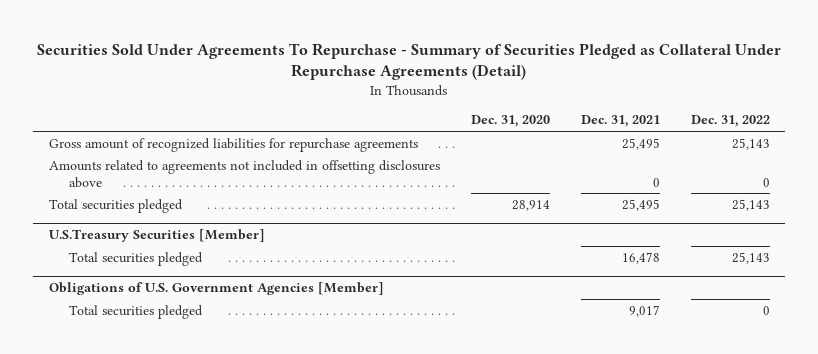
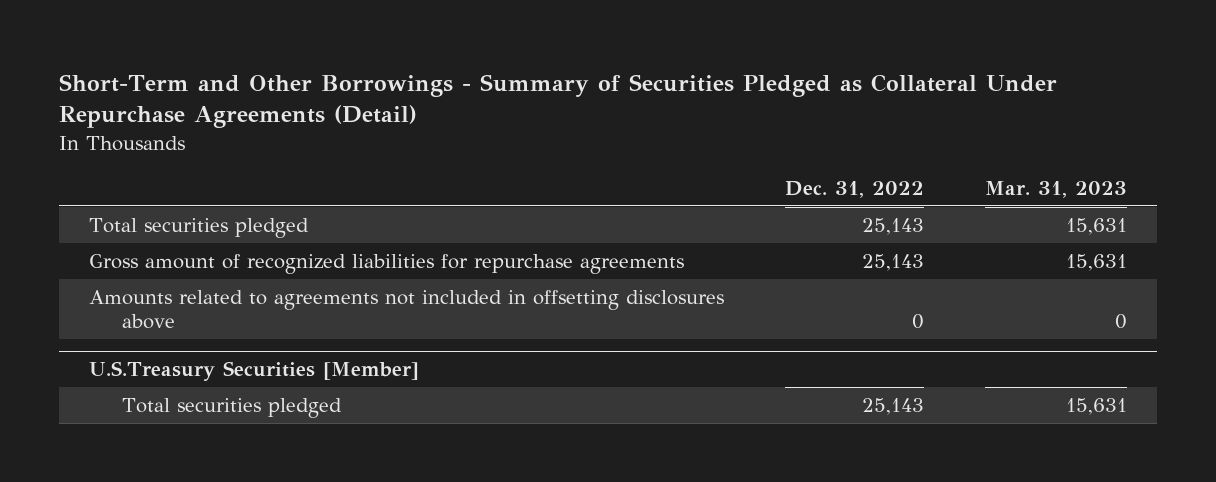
[37,42,782,81] Securities Sold Under Agreements To Repurchase - Summary of Securities Pledged as Collateral Under Repurchase Agreements (Detail) -> [59,73,1058,129] Short-Term and Other Borrowings - Summary of Securities Pledged as Collateral Under Repurchase Agreements (Detail)
[470,115,550,128] Dec. 31, 2020 -> none
[580,115,660,128] Dec. 31, 2021 -> none
none -> [984,180,1127,198] Mar. 31, 2023
[48,198,183,213] Total securities pledged -> [89,217,310,238] Total securities pledged
[48,282,384,296] Obligations of U.S. Government Agencies [Member] -> none
[68,304,203,319] Total securities pledged -> none

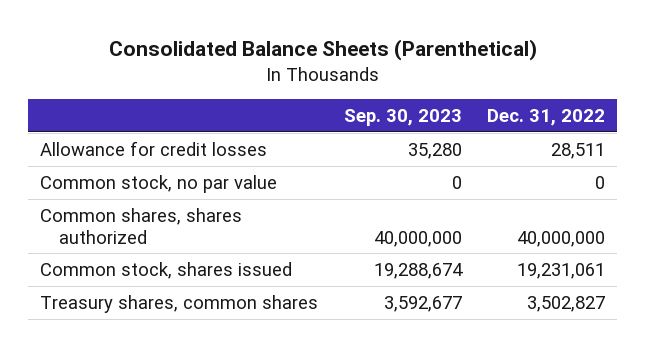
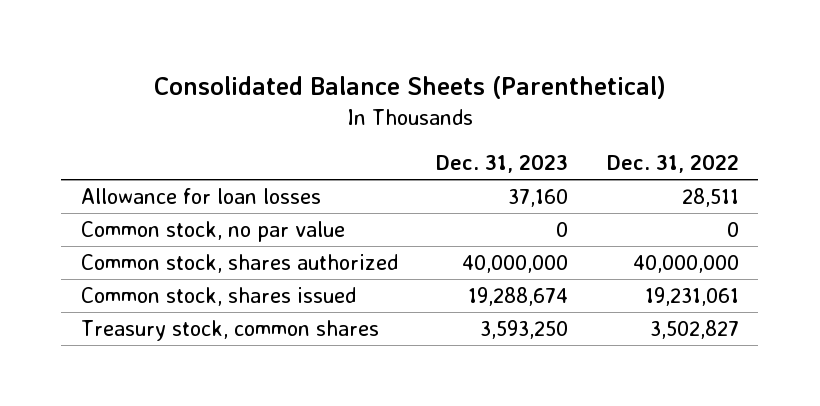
[343,109,462,127] Sep. 30, 2023 -> none
none -> [436,154,569,174] Dec. 31, 2023
[40,140,268,156] Allowance for credit losses -> [80,187,321,204] Allowance for loan losses
[40,207,243,244] Common shares, shares authorized -> [80,253,398,273] Common stock, shares authorized
[40,294,319,313] Treasury shares, common shares -> [80,319,379,341] Treasury stock, common shares

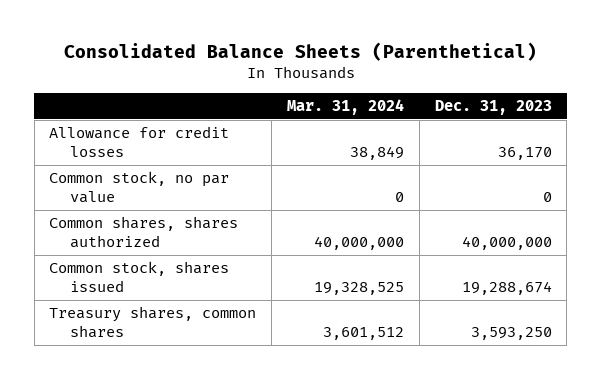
[607,154,740,174] Dec. 31, 2022 -> none
none -> [287,99,405,116] Mar. 31, 2024
[80,187,321,204] Allowance for loan losses -> [49,125,230,158] Allowance for credit losses
[508,188,569,207] 37,160 -> [497,147,552,161] 36,170
[80,253,398,273] Common stock, shares authorized -> [49,215,239,249] Common shares, shares authorized
[80,319,379,341] Treasury stock, common shares -> [49,305,257,339] Treasury shares, common shares

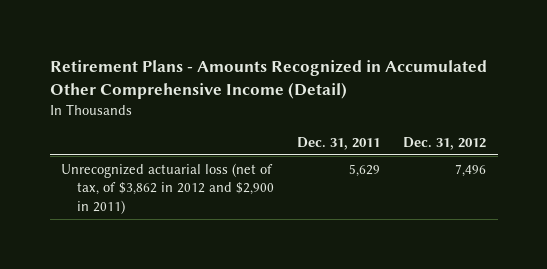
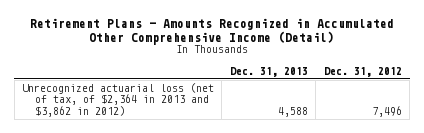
[297,136,381,150] Dec. 31, 2011 -> none
none -> [229,66,308,77] Dec. 31, 2013
[61,162,275,215] Unrecognized actuarial loss (net of tax, of $3,862 in 2012 and $2,900 in 2011) -> [21,83,214,117] Unrecognized actuarial loss (net of tax, of $2,364 in 2013 and $3,862 in 2012)

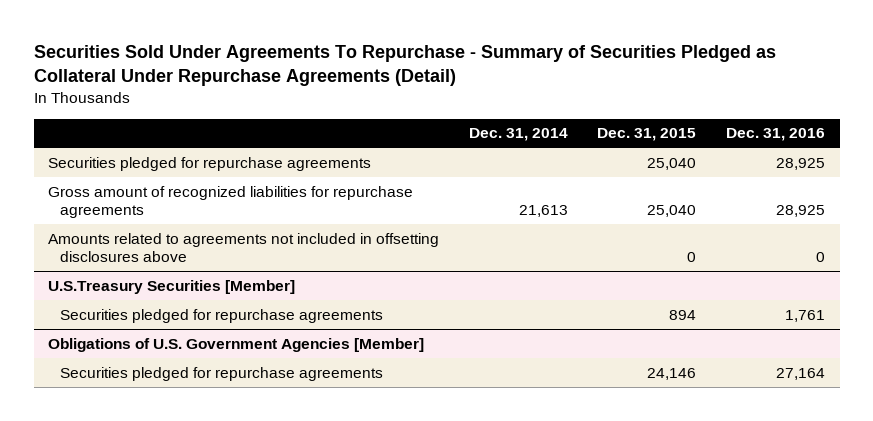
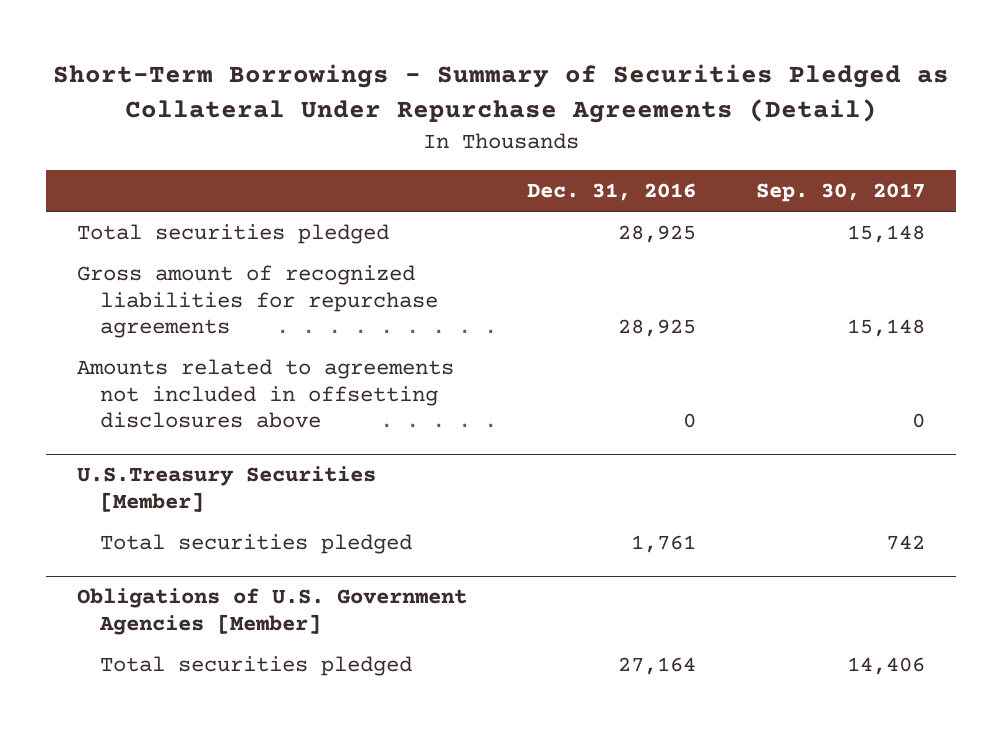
[33,44,776,86] Securities Sold Under Agreements To Repurchase - Summary of Securities Pledged as Collateral Under Repurchase Agreements (Detail) -> [53,63,950,124] Short-Term Borrowings - Summary of Securities Pledged as Collateral Under Repurchase Agreements (Detail)
[468,128,568,142] Dec. 31, 2014 -> none
[597,128,697,142] Dec. 31, 2015 -> none
none -> [756,183,926,203] Sep. 30, 2017
[48,156,372,171] Securities pledged for repurchase agreements -> [76,223,389,244] Total securities pledged
[60,308,384,323] Securities pledged for repurchase agreements -> [99,533,412,554] Total securities pledged
[60,366,384,381] Securities pledged for repurchase agreements -> [99,655,412,676] Total securities pledged

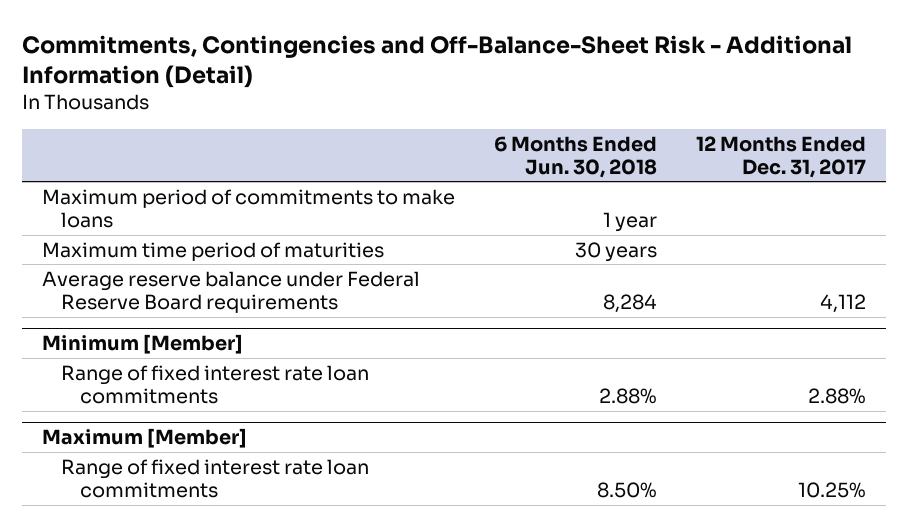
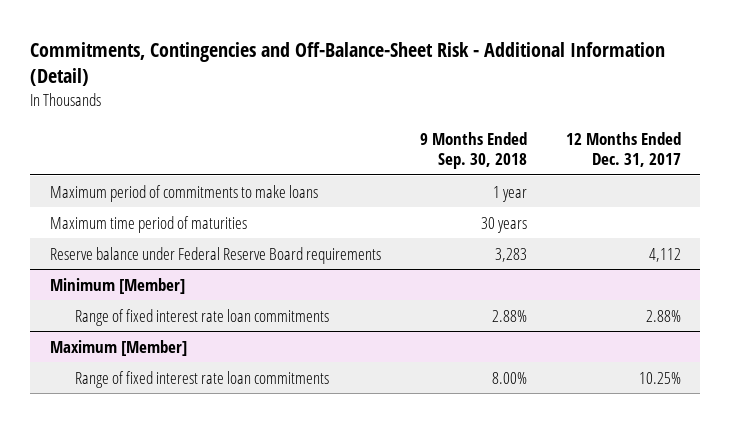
[493,135,657,178] 6 Months Ended Jun. 30, 2018 -> none
none -> [419,132,527,170] 9 Months Ended Sep. 30, 2018
[41,270,420,313] Average reserve balance under Federal Reserve Board requirements -> [49,246,381,264] Reserve balance under Federal Reserve Board requirements

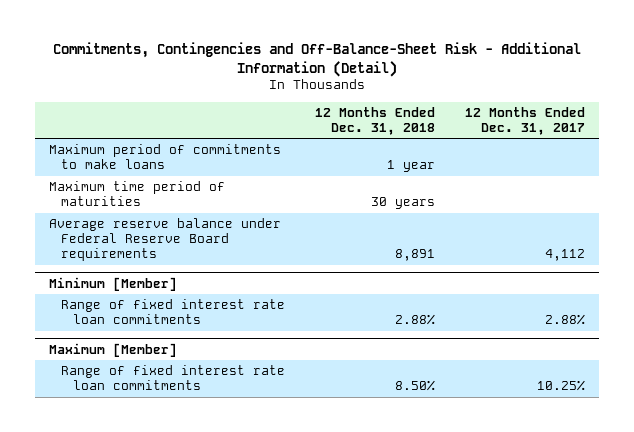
[419,132,527,170] 9 Months Ended Sep. 30, 2018 -> none
none -> [314,106,435,135] 12 Months Ended Dec. 31, 2018
[49,246,381,264] Reserve balance under Federal Reserve Board requirements -> [49,218,282,262] Average reserve balance under Federal Reserve Board requirements

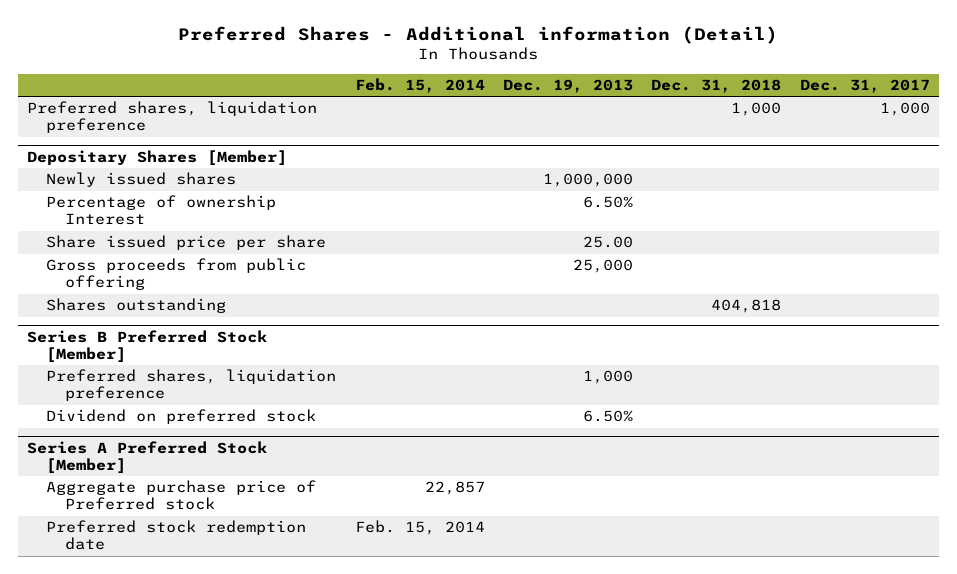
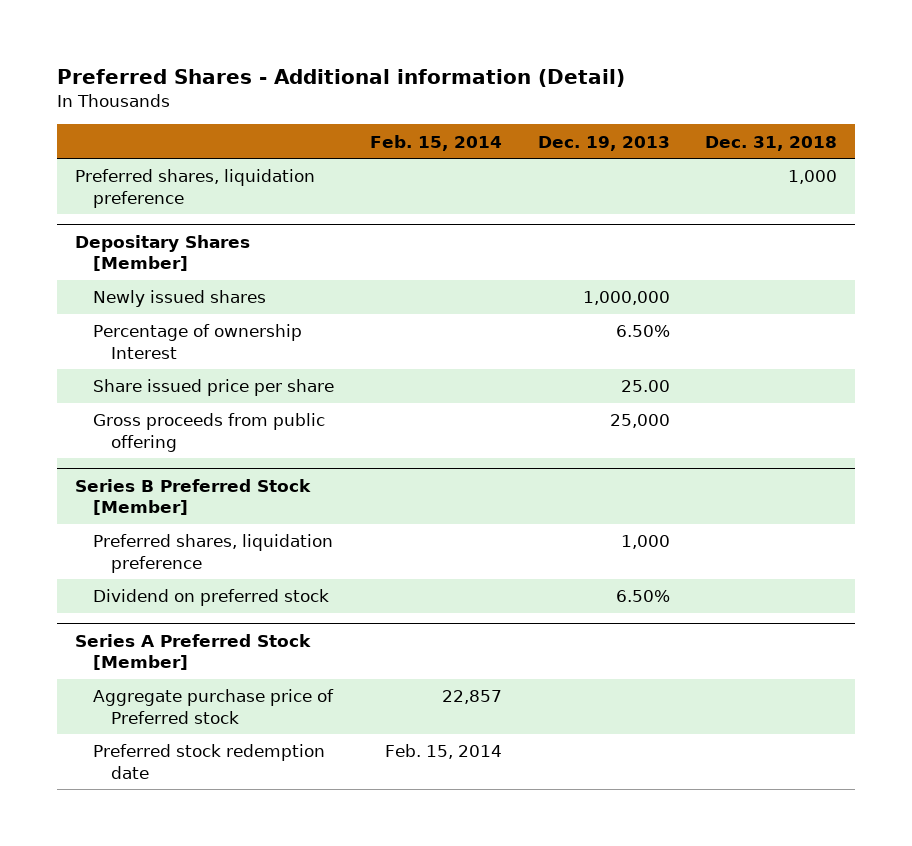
[799,78,930,93] Dec. 31, 2017 -> none
[46,298,227,314] Shares outstanding -> none

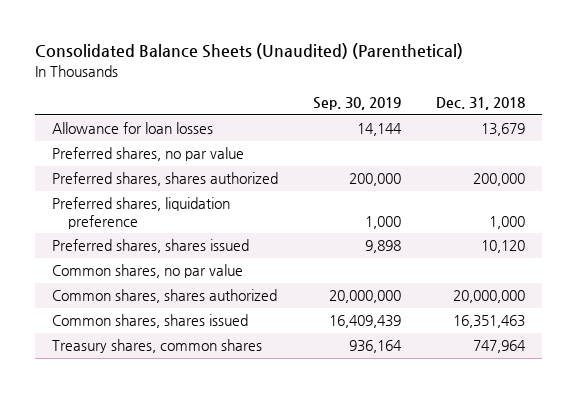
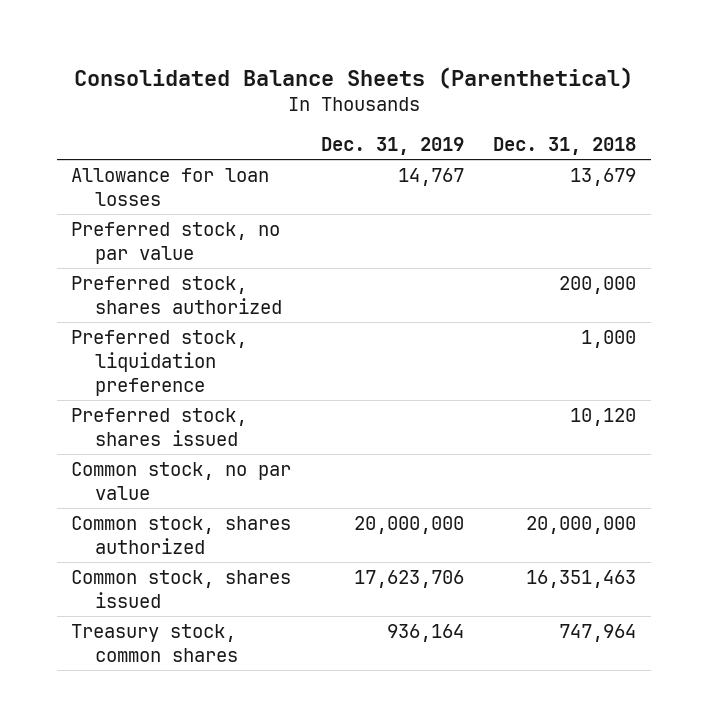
[34,43,463,60] Consolidated Balance Sheets (Unaudited) (Parenthetical) -> [73,66,633,89] Consolidated Balance Sheets (Parenthetical)
[312,97,401,111] Sep. 30, 2019 -> none
none -> [320,137,464,156] Dec. 31, 2019
[51,147,244,162] Preferred shares, no par value -> [71,221,281,264] Preferred stock, no par value
[51,172,278,187] Preferred shares, shares authorized -> [71,275,282,314] Preferred stock, shares authorized
[51,197,230,229] Preferred shares, liquidation preference -> [71,329,248,396] Preferred stock, liquidation preference
[51,239,249,254] Preferred shares, shares issued -> [71,407,248,446] Preferred stock, shares issued
[51,264,243,279] Common shares, no par value -> [71,461,292,500] Common stock, no par value
[51,289,277,304] Common shares, shares authorized -> [71,515,292,554] Common stock, shares authorized
[51,314,248,329] Common shares, shares issued -> [71,569,292,608] Common stock, shares issued
[51,339,262,354] Treasury shares, common shares -> [71,623,238,662] Treasury stock, common shares

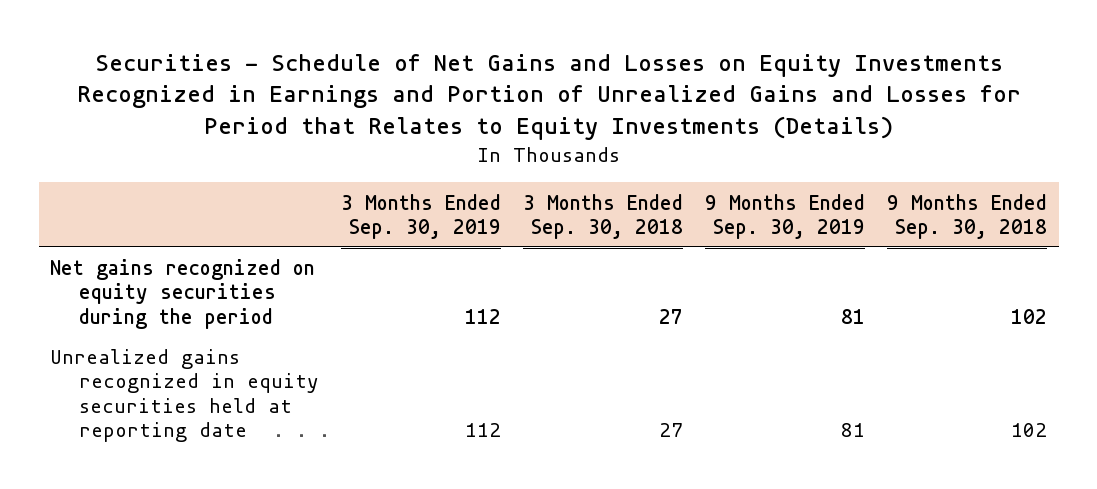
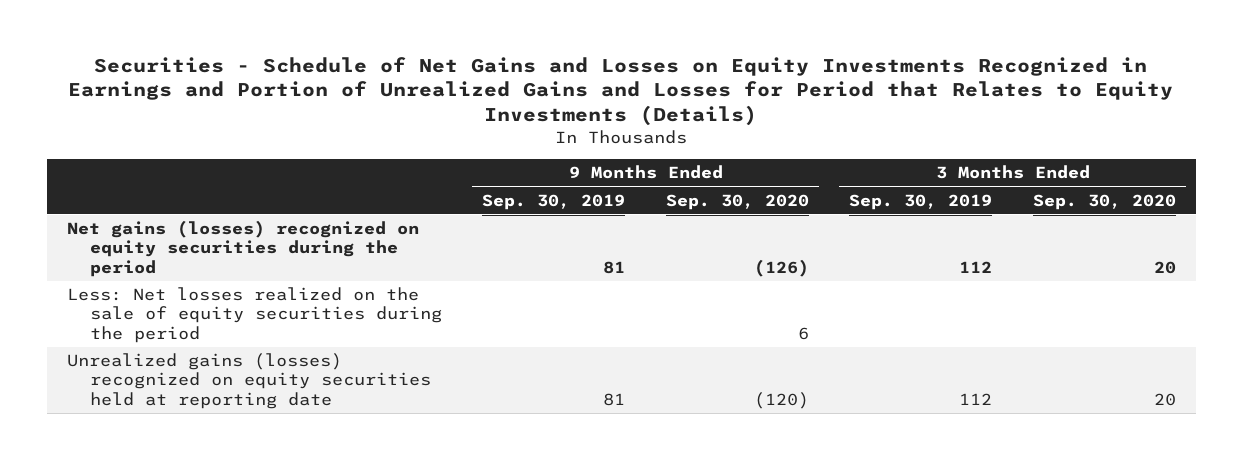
[523,193,684,239] 3 Months Ended Sep. 30, 2018 -> none
[887,193,1048,239] 9 Months Ended Sep. 30, 2018 -> none
none -> [665,193,809,210] Sep. 30, 2020
none -> [1032,193,1176,210] Sep. 30, 2020
[49,259,315,329] Net gains recognized on equity securities during the period -> [66,220,419,277] Net gains (losses) recognized on equity securities during the period
none -> [66,287,442,343] Less: Net losses realized on the sale of equity securities during the period
[49,349,319,442] Unrealized gains recognized in equity securities held at reporting date -> [66,353,431,409] Unrealized gains (losses) recognized on equity securities held at reporting date

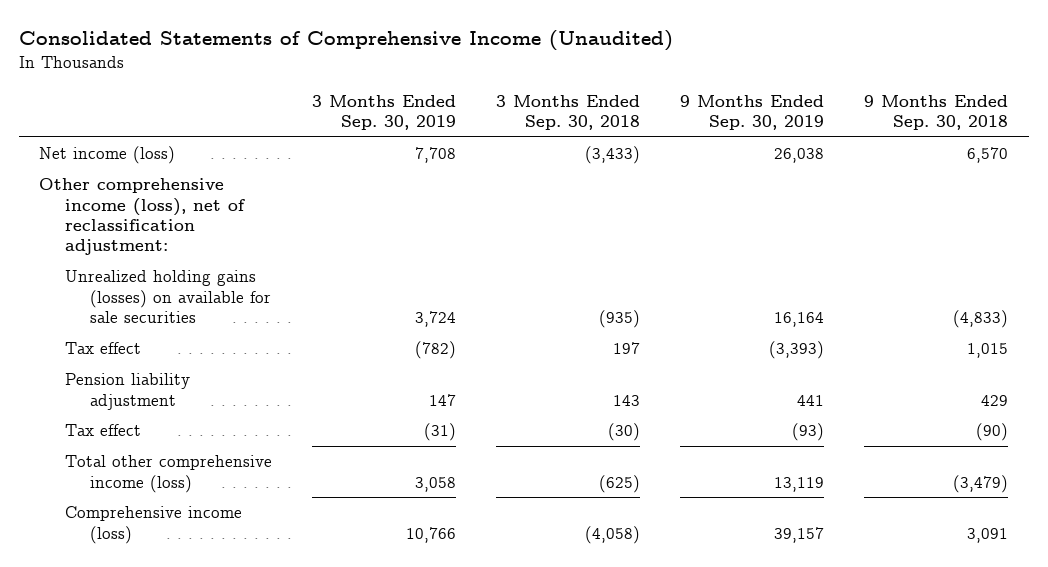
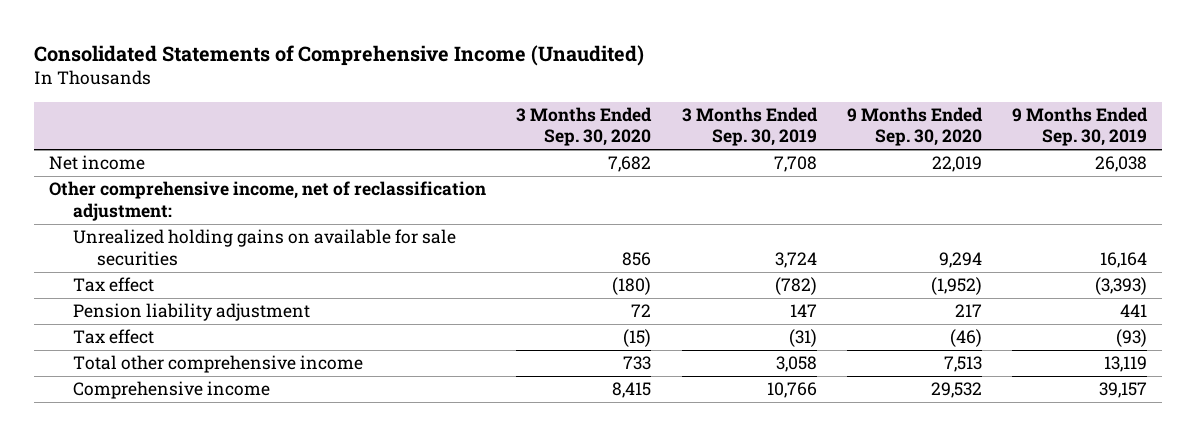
[496,94,641,130] 3 Months Ended Sep. 30, 2018 -> none
[864,94,1009,130] 9 Months Ended Sep. 30, 2018 -> none
none -> [516,106,653,147] 3 Months Ended Sep. 30, 2020
none -> [847,106,984,147] 9 Months Ended Sep. 30, 2020
[39,146,176,165] Net income (loss) -> [49,155,146,171] Net income
[39,178,245,256] Other comprehensive income (loss), net of reclassification adjustment: -> [49,181,487,221] Other comprehensive income, net of reclassification adjustment:
[64,270,272,324] Unrealized holding gains (losses) on available for sale securities -> [72,229,456,266] Unrealized holding gains on available for sale securities
[64,455,272,493] Total other comprehensive income (loss) -> [72,355,363,374] Total other comprehensive income
[64,506,242,544] Comprehensive income (loss) -> [72,381,270,400] Comprehensive income

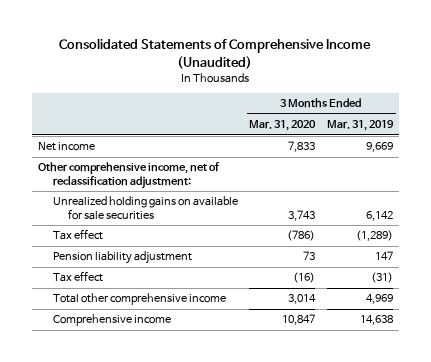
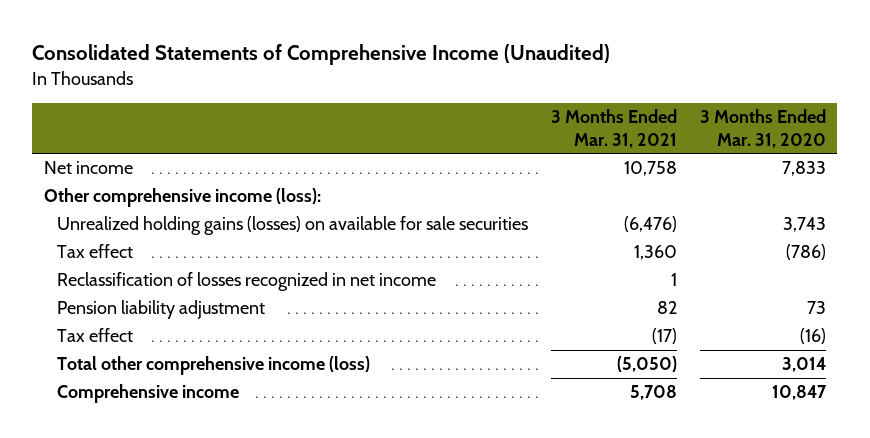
[327,120,395,132] Mar. 31, 2019 -> none
none -> [550,108,677,148] 3 Months Ended Mar. 31, 2021
[37,162,220,190] Other comprehensive income, net of reclassification adjustment: -> [43,188,321,208] Other comprehensive income (loss):
[52,196,238,221] Unrealized holding gains on available for sale securities -> [56,216,528,236] Unrealized holding gains (losses) on available for sale securities
none -> [56,272,436,292] Reclassification of losses recognized in net income
[52,293,226,306] Total other comprehensive income -> [56,356,370,376] Total other comprehensive income (loss)

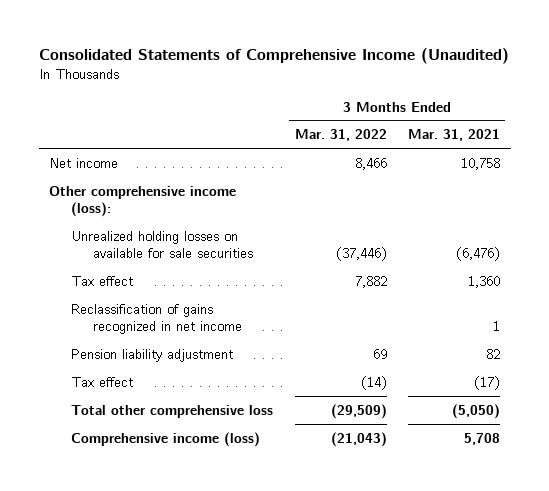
[699,108,826,148] 3 Months Ended Mar. 31, 2020 -> none
none -> [294,129,387,142] Mar. 31, 2022
[56,216,528,236] Unrealized holding gains (losses) on available for sale securities -> [71,230,253,259] Unrealized holding losses on available for sale securities
[56,272,436,292] Reclassification of losses recognized in net income -> [71,303,242,335] Reclassification of gains recognized in net income
[56,356,370,376] Total other comprehensive income (loss) -> [71,404,274,418] Total other comprehensive loss
[56,384,239,404] Comprehensive income -> [71,431,261,447] Comprehensive income (loss)

